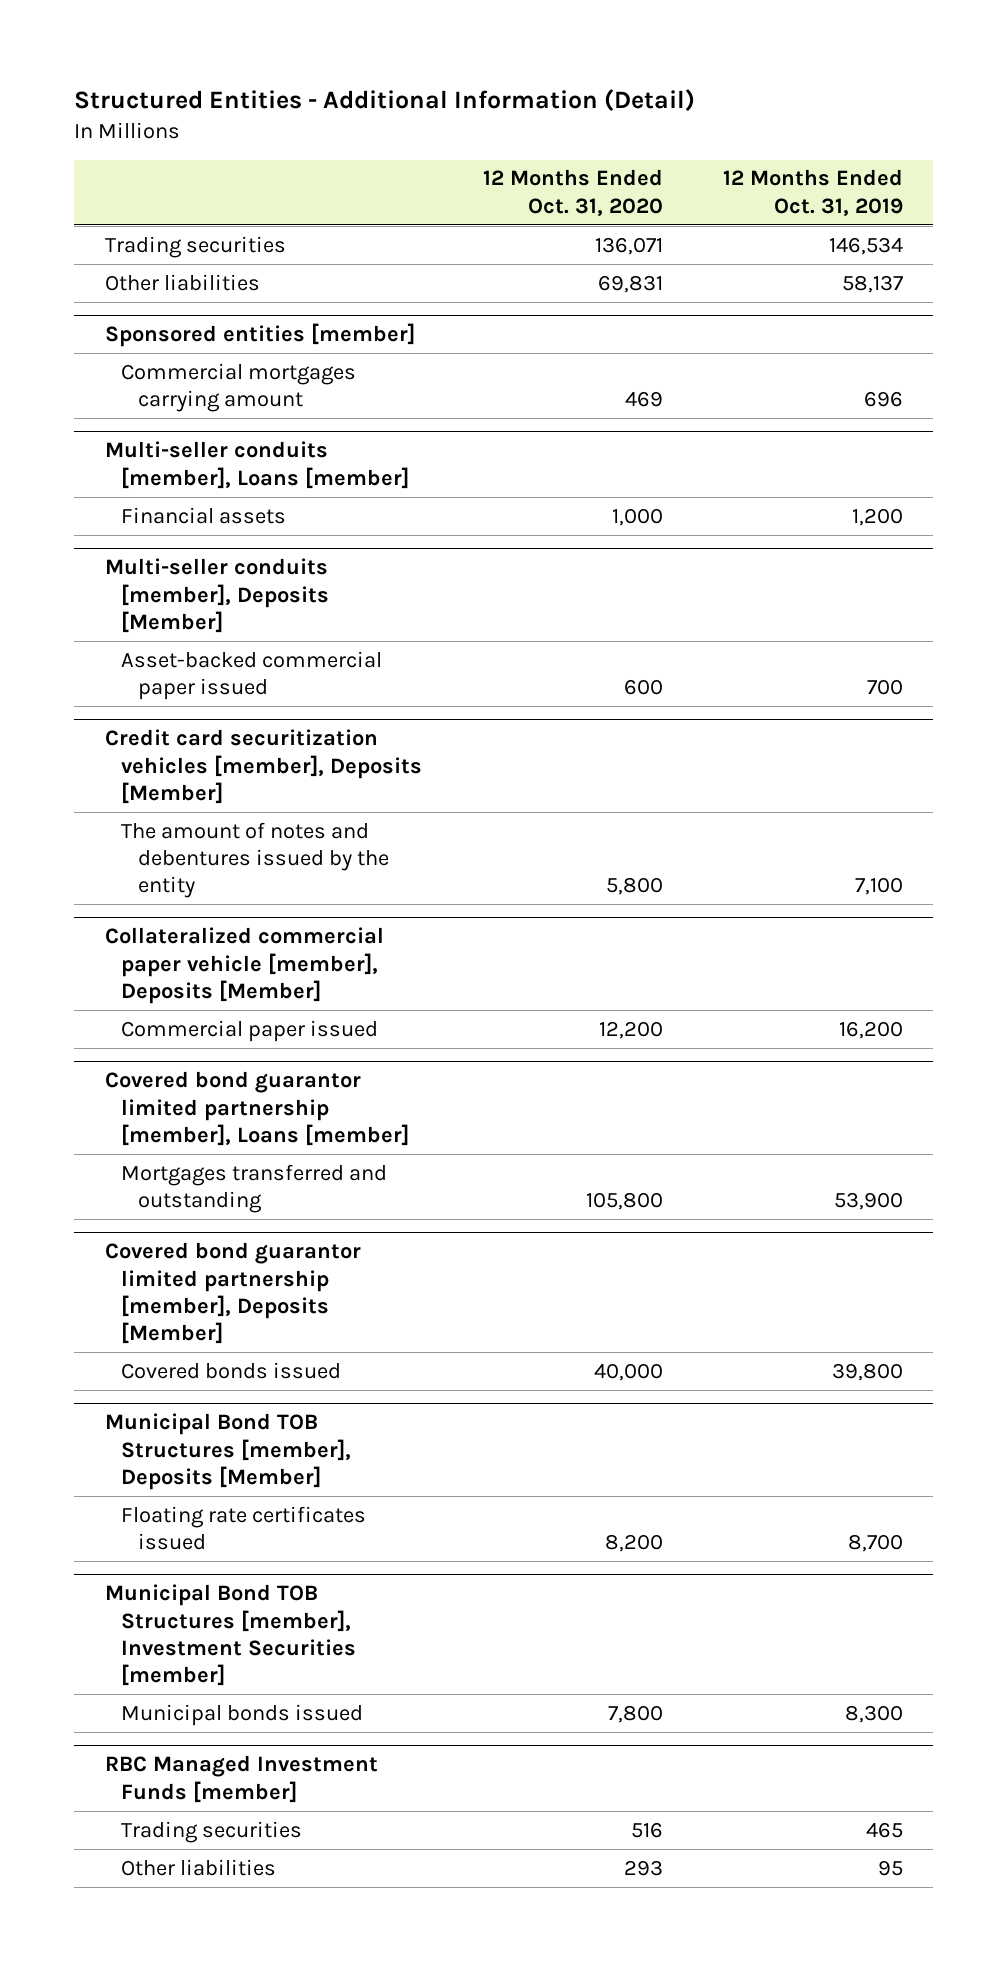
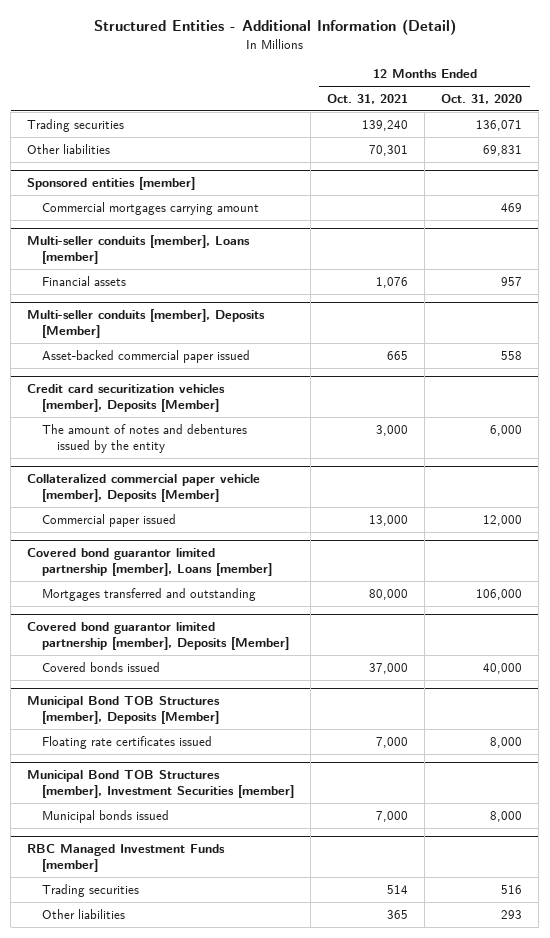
[722,169,903,216] 12 Months Ended Oct. 31, 2019 -> none
none -> [327,93,409,104] Oct. 31, 2021
[611,507,663,526] 1,000 -> [501,276,523,286] 957
[623,678,663,695] 600 -> [501,350,523,360] 558
[605,877,663,896] 5,800 -> [490,424,523,436] 6,000
[598,1020,663,1039] 12,200 -> [483,514,523,526] 12,000
[585,1191,663,1210] 105,800 -> [476,588,523,600] 106,000
[604,1533,663,1552] 8,200 -> [490,736,523,748] 8,000
[607,1704,663,1723] 7,800 -> [490,810,523,822] 8,000

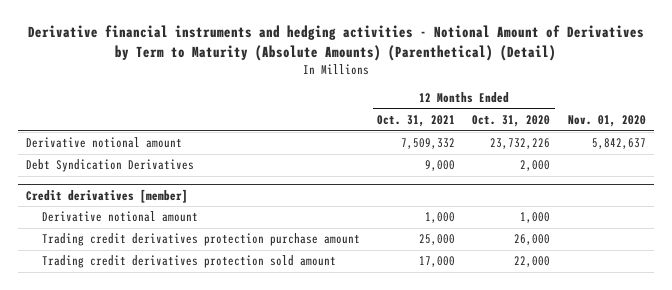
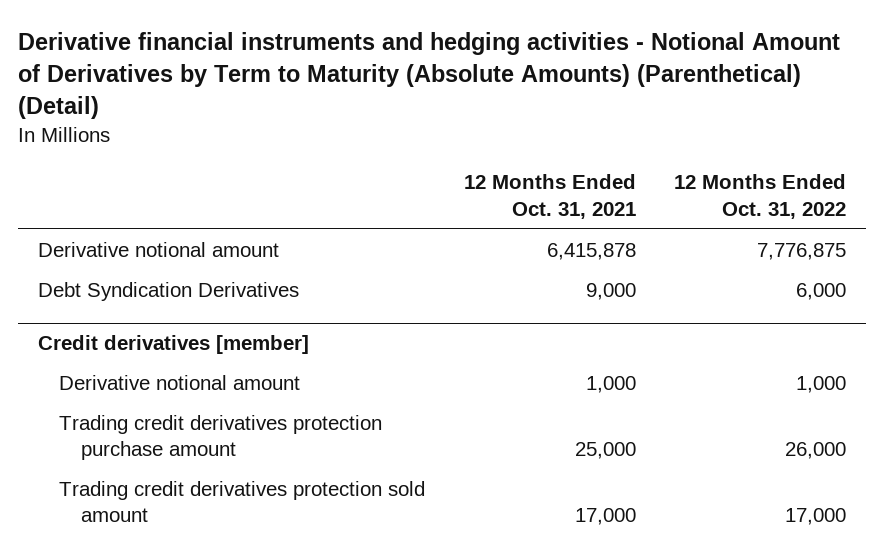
[472,115,551,128] Oct. 31, 2020 -> none
[567,115,646,128] Nov. 01, 2020 -> none
none -> [674,174,847,219] 12 Months Ended Oct. 31, 2022
[401,138,456,150] 7,509,332 -> [546,243,636,261] 6,415,878

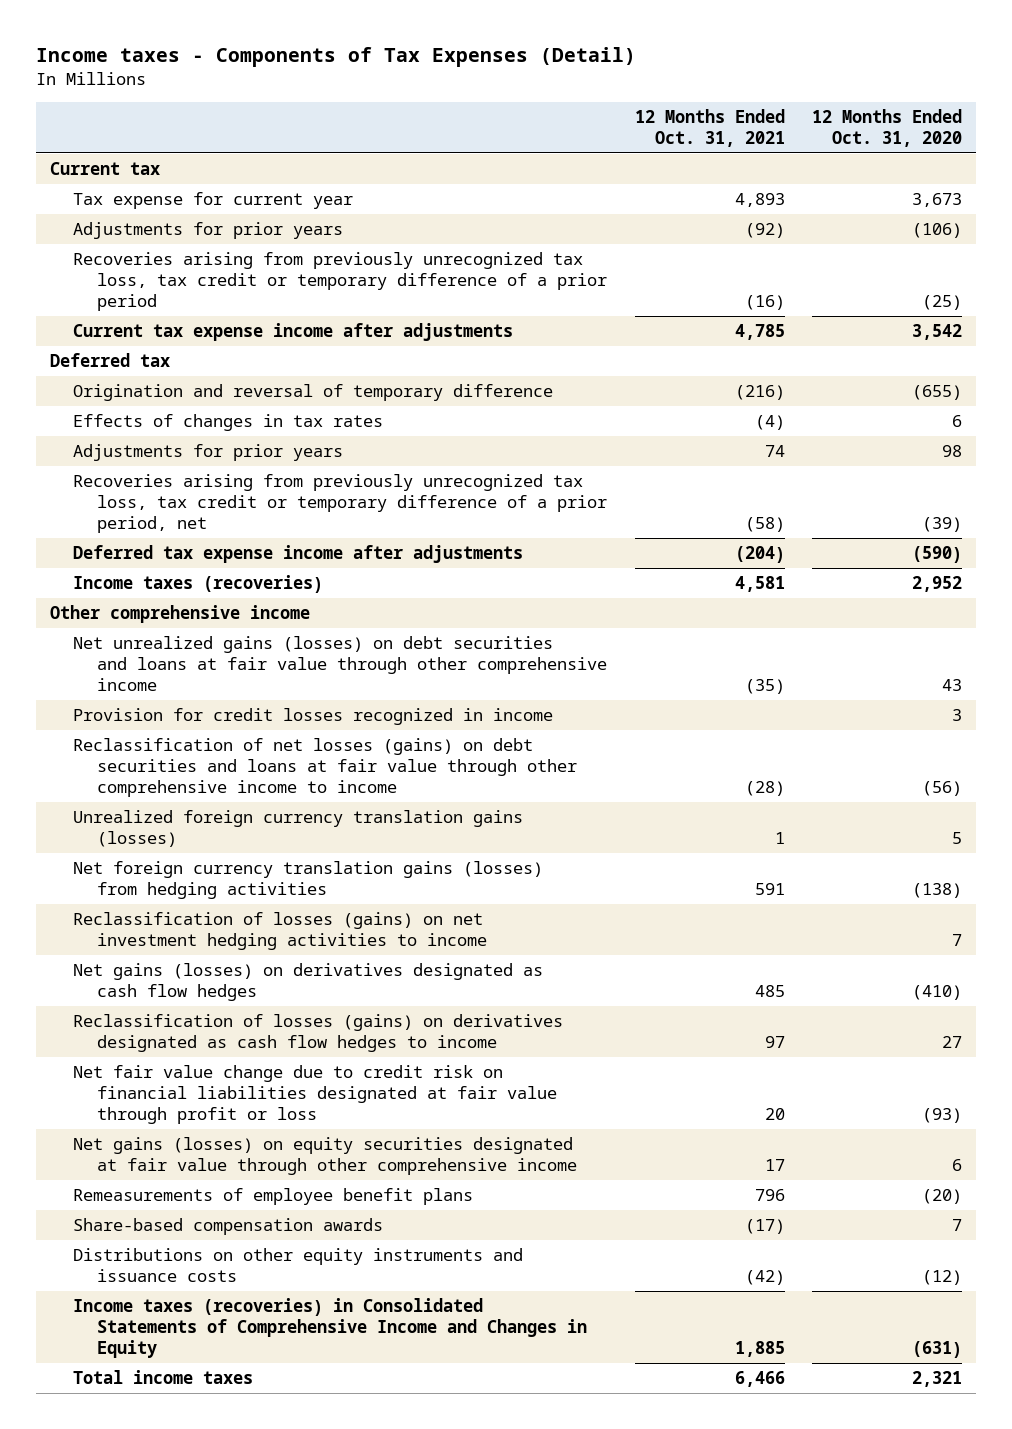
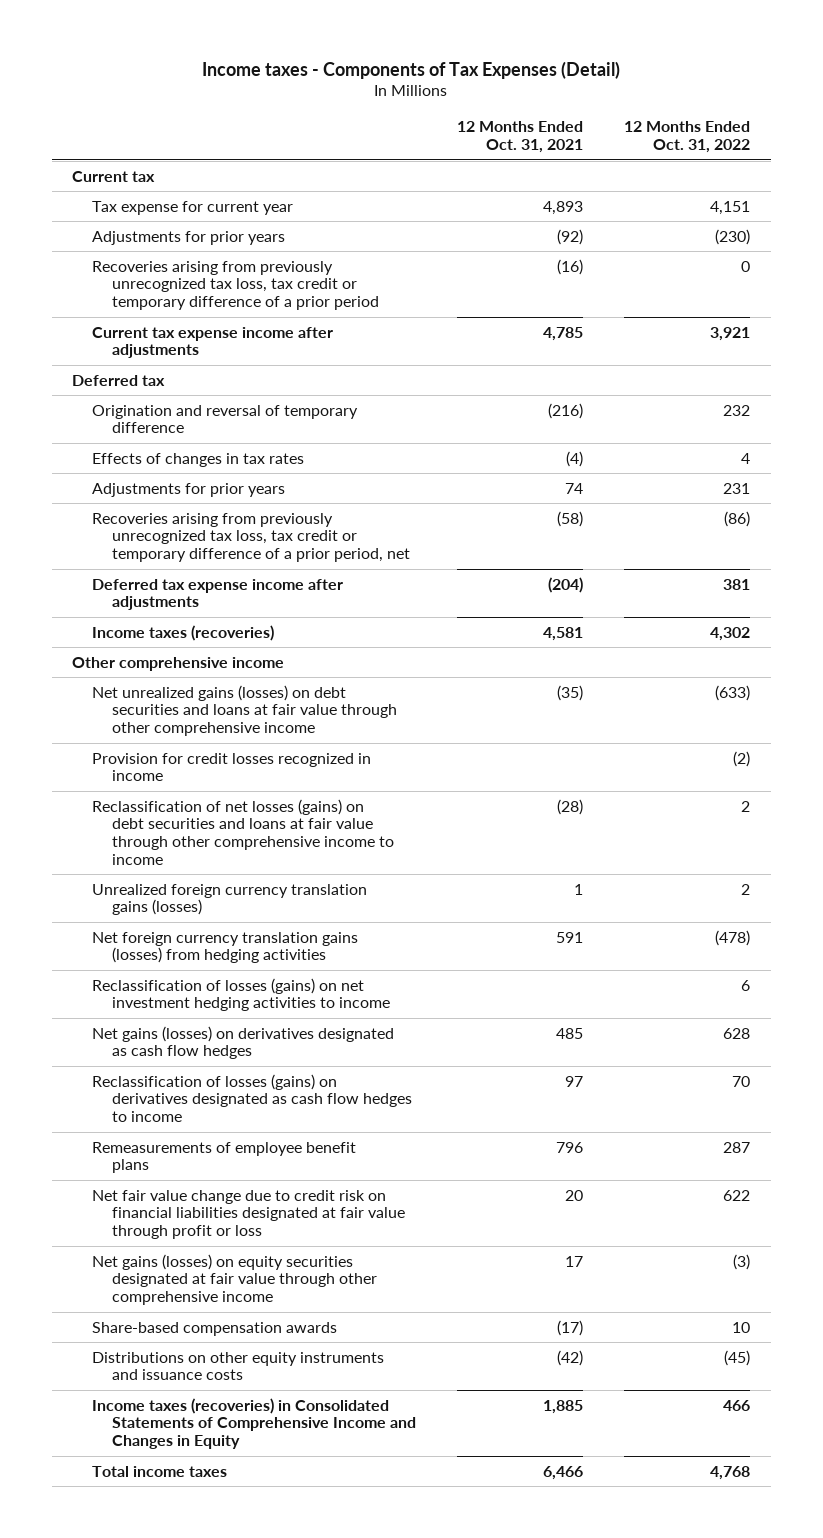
[812,109,963,147] 12 Months Ended Oct. 31, 2020 -> none
none -> [624,121,751,154] 12 Months Ended Oct. 31, 2022
[73,1188,474,1206] Remeasurements of employee benefit plans -> [92,1141,357,1174] Remeasurements of employee benefit plans

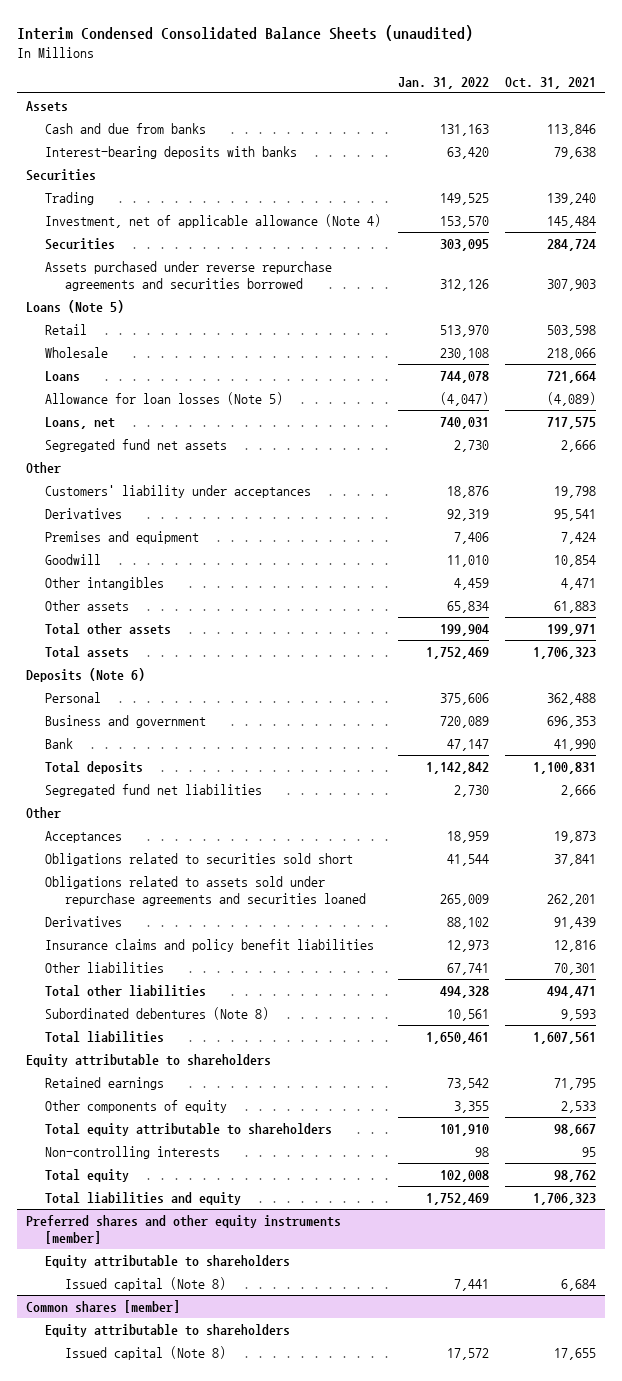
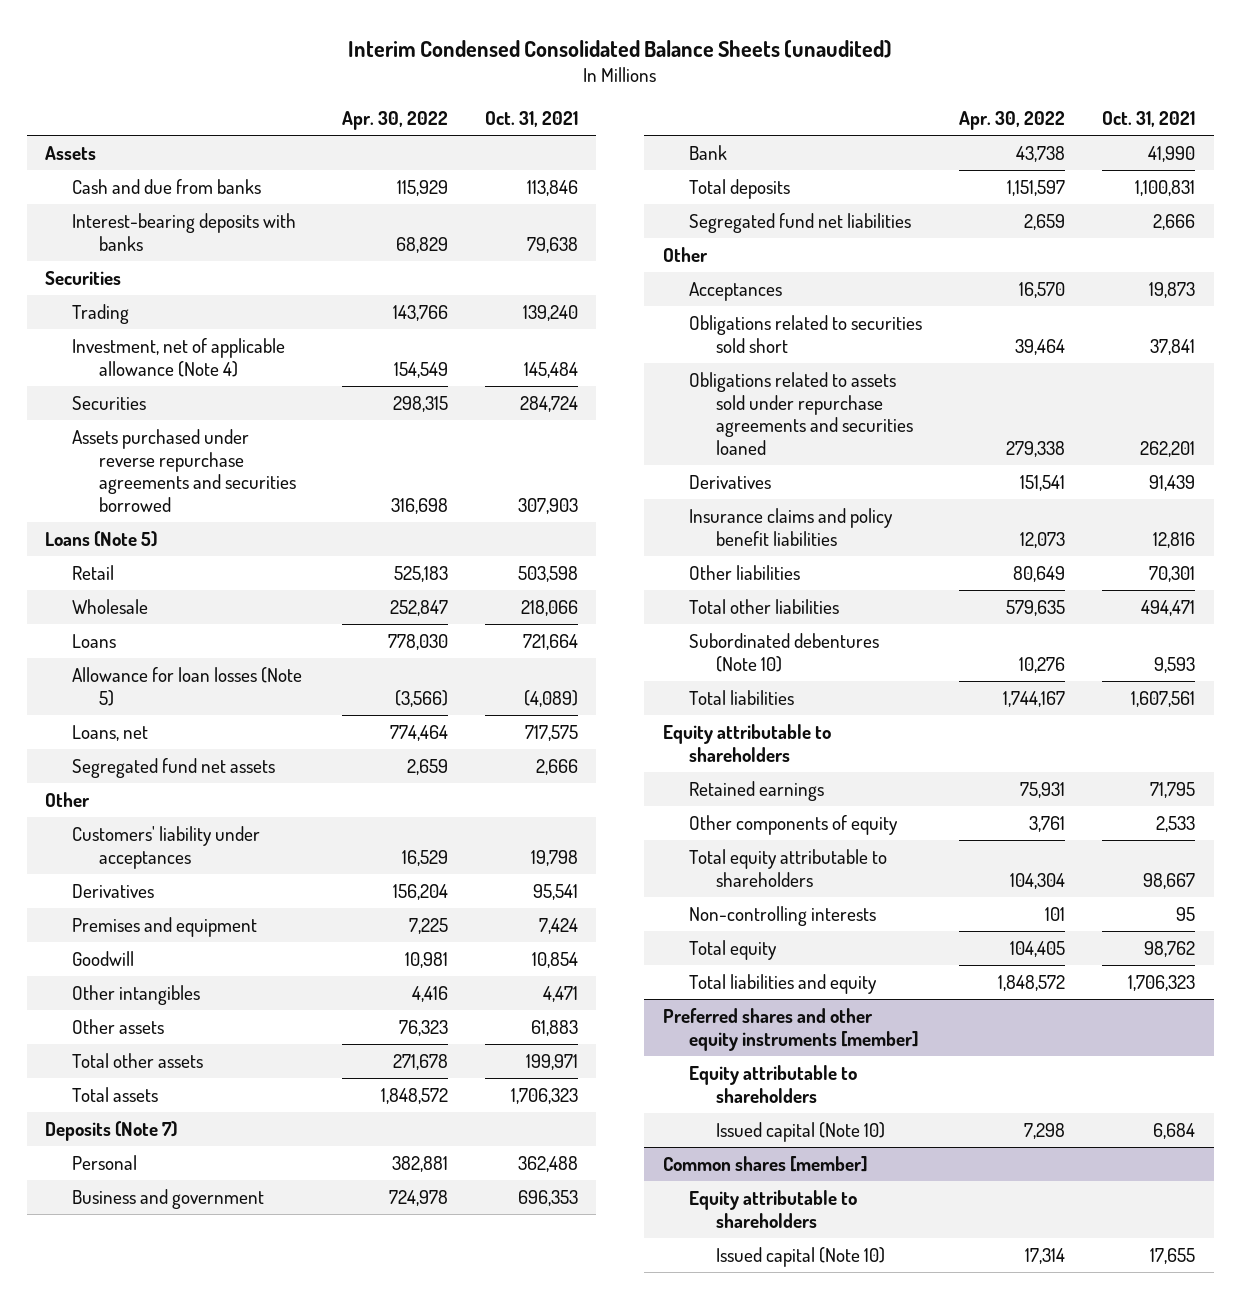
[397,76,489,89] Jan. 31, 2022 -> none
none -> [342,111,449,131] Apr. 30, 2022
[25,667,145,682] Deposits (Note 6) -> [45,1120,178,1141] Deposits (Note 7)
[45,1006,270,1020] Subordinated debentures (Note 8) -> [689,632,880,672] Subordinated debentures (Note 10)
[64,1276,226,1291] Issued capital (Note 8) -> [716,1121,886,1142] Issued capital (Note 10)
[64,1345,226,1360] Issued capital (Note 8) -> [716,1246,886,1267] Issued capital (Note 10)

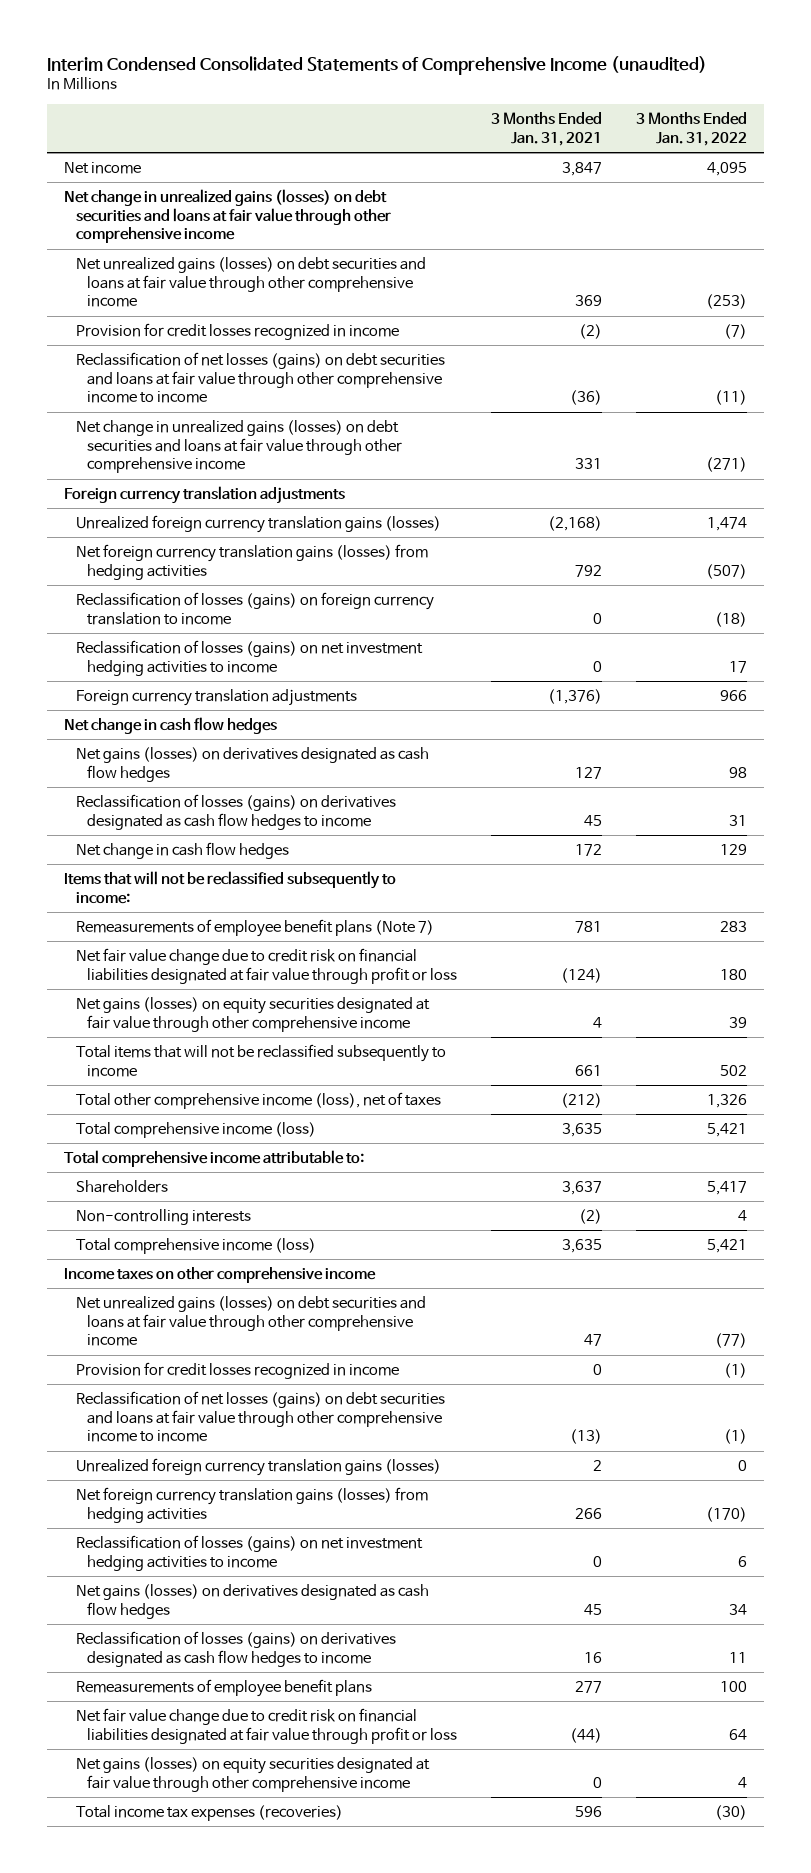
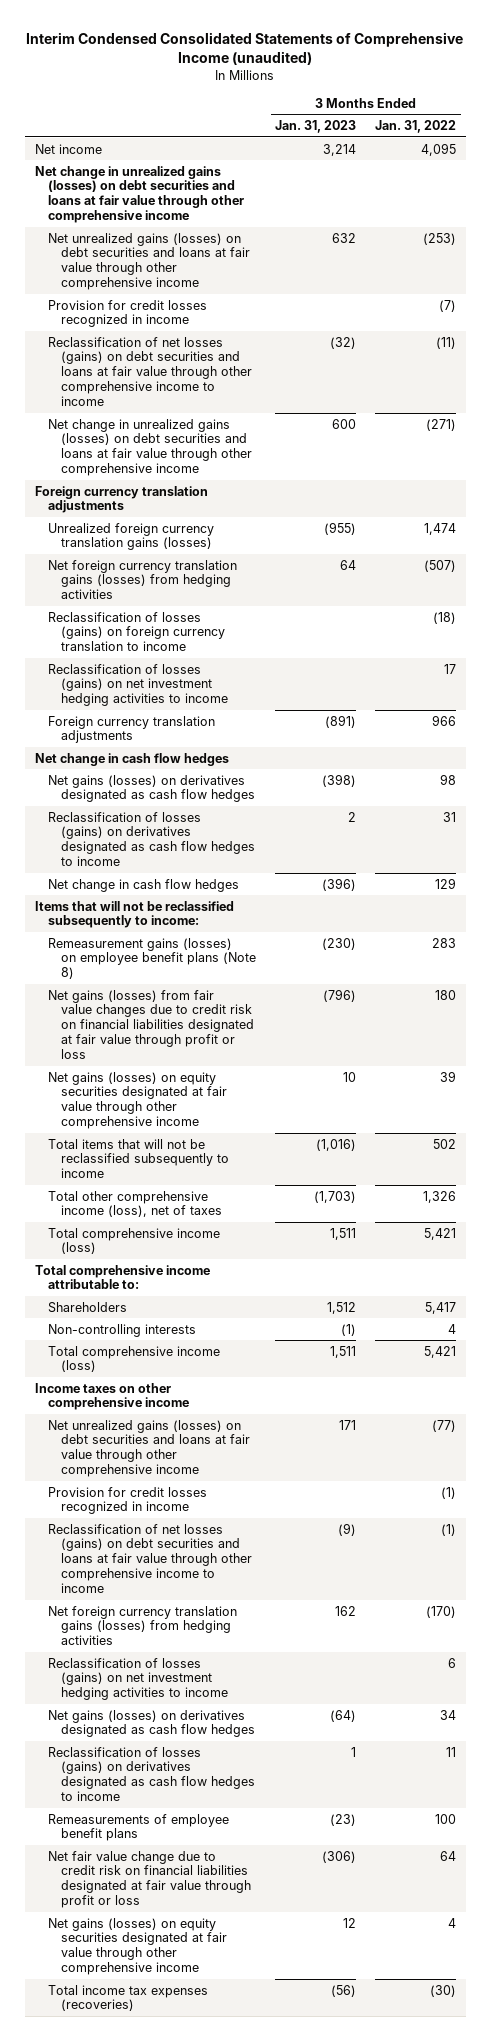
[491,112,603,146] 3 Months Ended Jan. 31, 2021 -> none
none -> [275,120,357,134] Jan. 31, 2023
[75,918,434,937] Remeasurements of employee benefit plans (Note 7) -> [48,937,257,980] Remeasurement gains (losses) on employee benefit plans (Note 8)
[75,947,458,984] Net fair value change due to credit risk on financial liabilities designated at fair value through profit or loss -> [48,989,255,1059] Net gains (losses) from fair value changes due to credit risk on financial liabilities designated at fair value through profit or loss
[75,1457,441,1476] Unrealized foreign currency translation gains (losses) -> none

